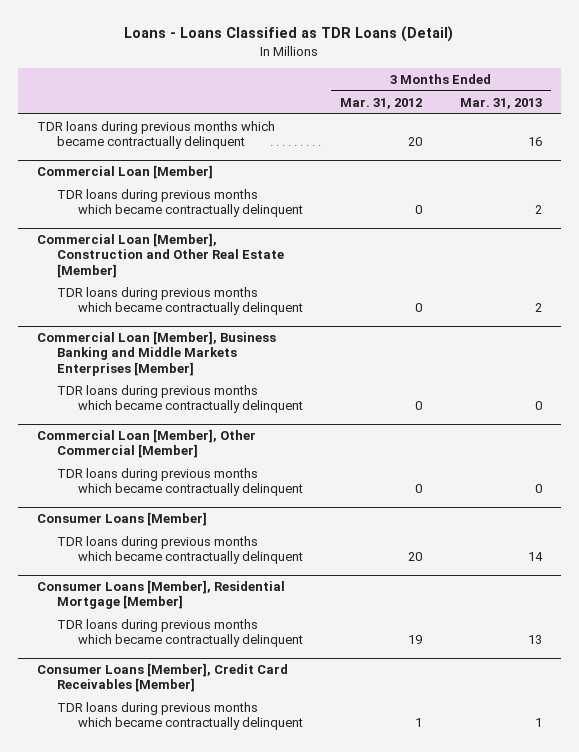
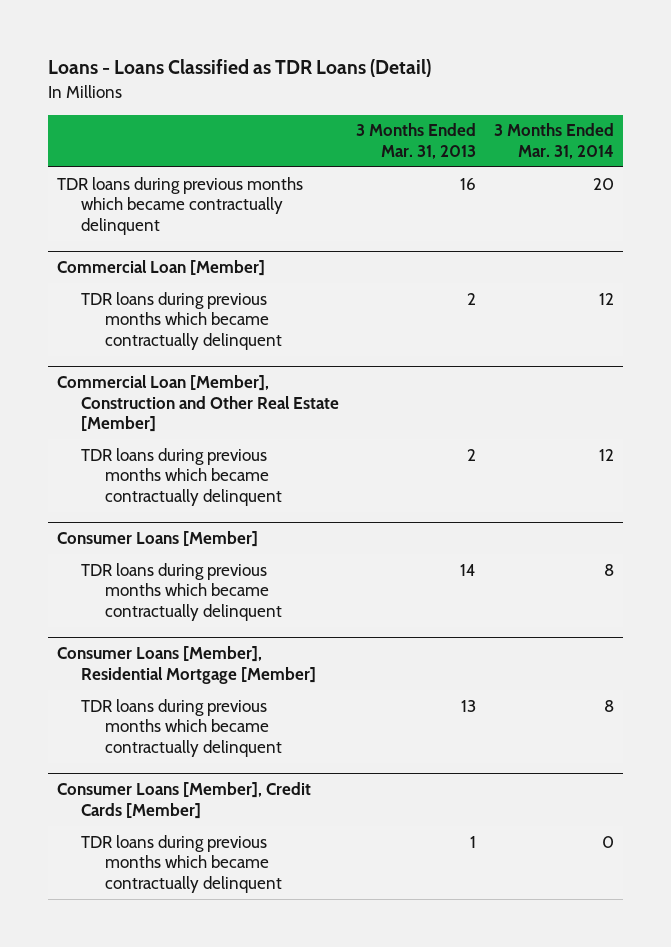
[340,97,423,109] Mar. 31, 2012 -> none
none -> [494,123,615,160] 3 Months Ended Mar. 31, 2014
[37,331,277,376] Commercial Loan [Member], Business Banking and Middle Markets Enterprises [Member] -> none
[57,384,303,413] TDR loans during previous months which became contractually delinquent -> none
[37,429,257,459] Commercial Loan [Member], Other Commercial [Member] -> none
[57,467,303,496] TDR loans during previous months which became contractually delinquent -> none
[37,663,289,693] Consumer Loans [Member], Credit Card Receivables [Member] -> [56,782,311,819] Consumer Loans [Member], Credit Cards [Member]

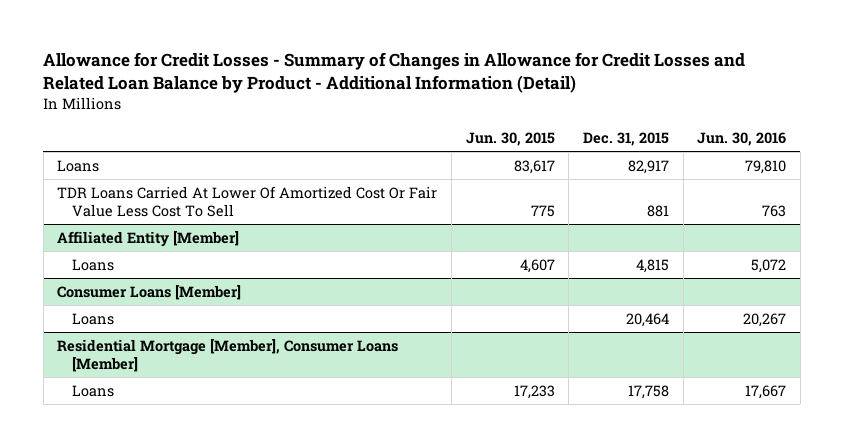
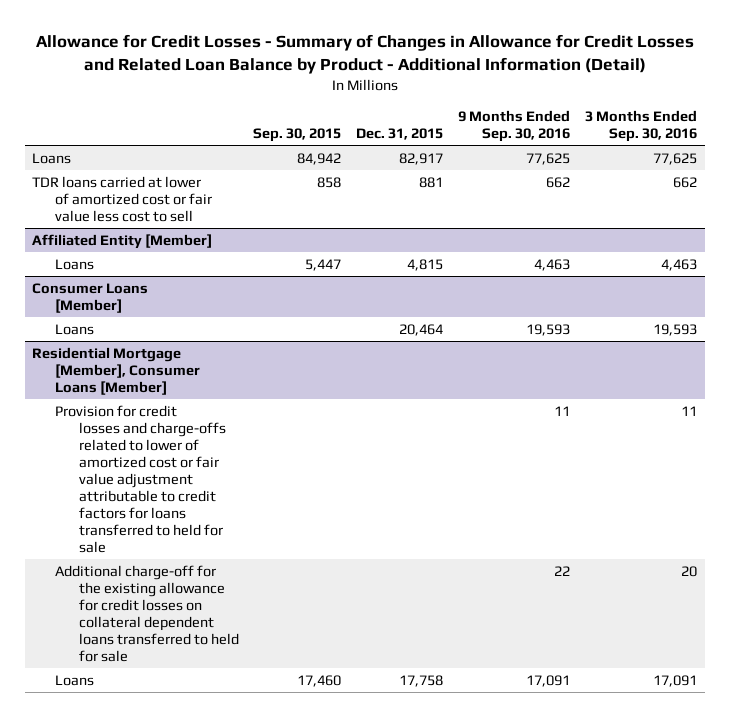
[465,131,555,146] Jun. 30, 2015 -> none
[697,131,787,146] Jun. 30, 2016 -> none
none -> [253,128,342,143] Sep. 30, 2015
none -> [458,109,571,143] 9 Months Ended Sep. 30, 2016
none -> [585,109,698,143] 3 Months Ended Sep. 30, 2016
[57,186,438,217] TDR Loans Carried At Lower Of Amortized Cost Or Fair Value Less Cost To Sell -> [32,175,213,222] TDR loans carried at lower of amortized cost or fair value less cost to sell
none -> [55,404,226,554] Provision for credit losses and charge-offs related to lower of amortized cost or fair value adjustment attributable to credit factors for loans transferred to held for sale
none -> [55,564,239,663] Additional charge-off for the existing allowance for credit losses on collateral dependent loans transferred to held for sale

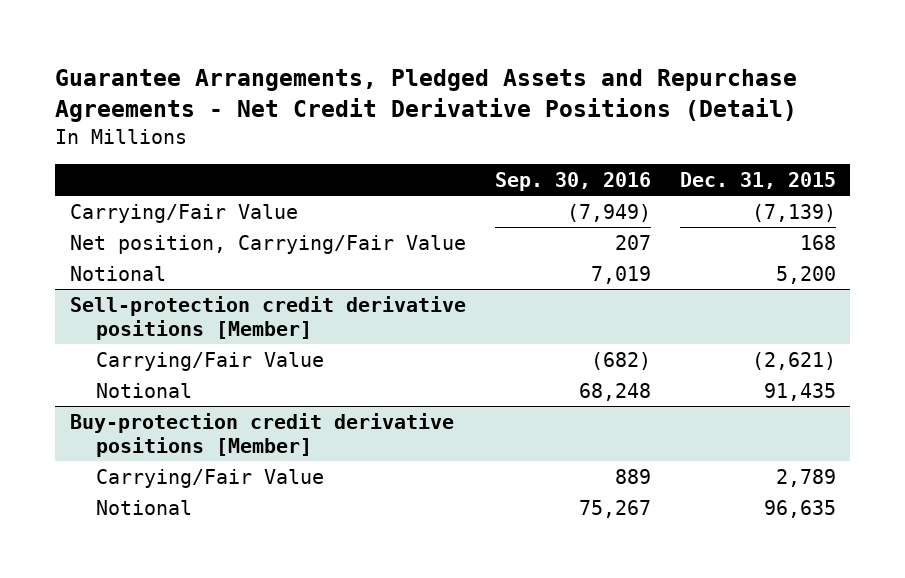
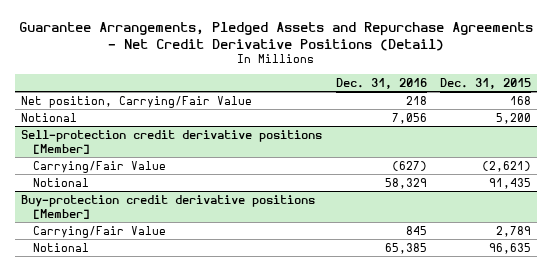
[494,171,651,191] Sep. 30, 2016 -> none
none -> [335,77,427,89] Dec. 31, 2016
[69,203,298,223] Carrying/Fair Value -> none

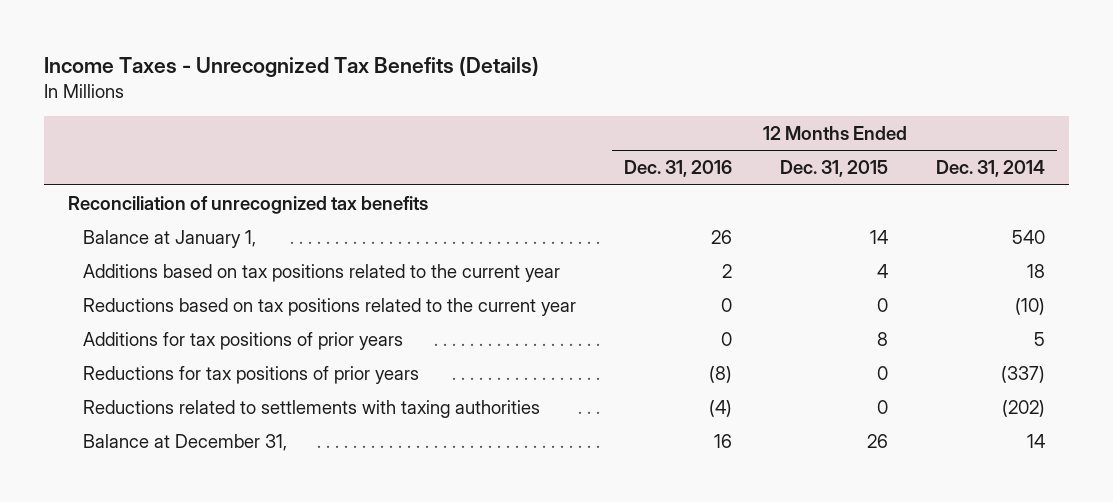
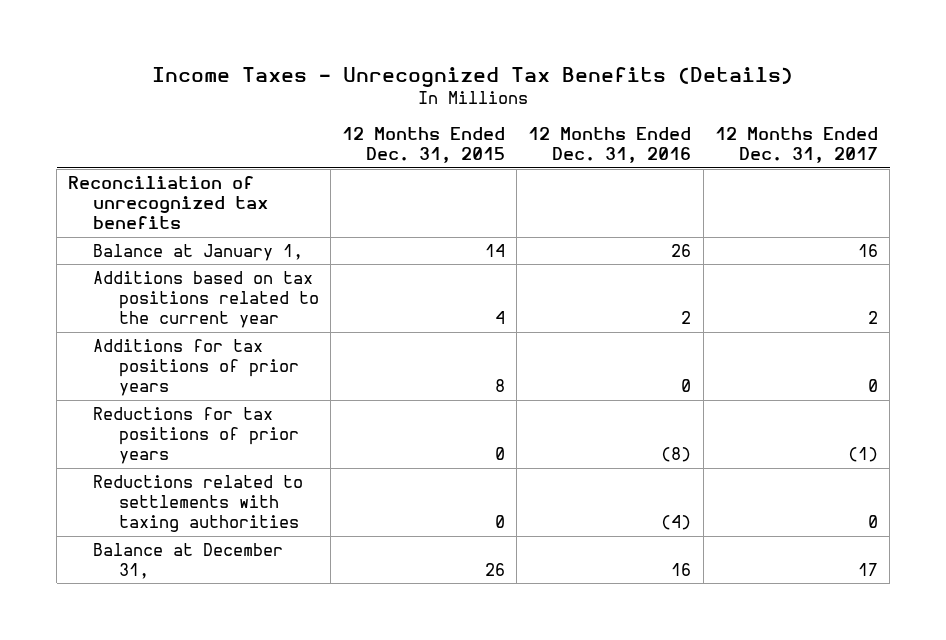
[935,160,1045,178] Dec. 31, 2014 -> none
none -> [714,127,878,164] 12 Months Ended Dec. 31, 2017
[83,297,577,316] Reductions based on tax positions related to the current year -> none

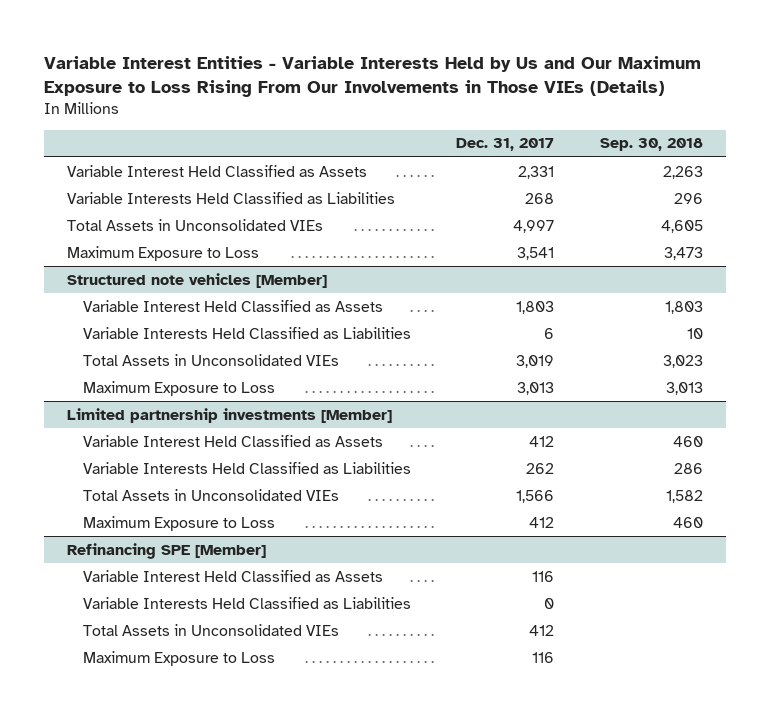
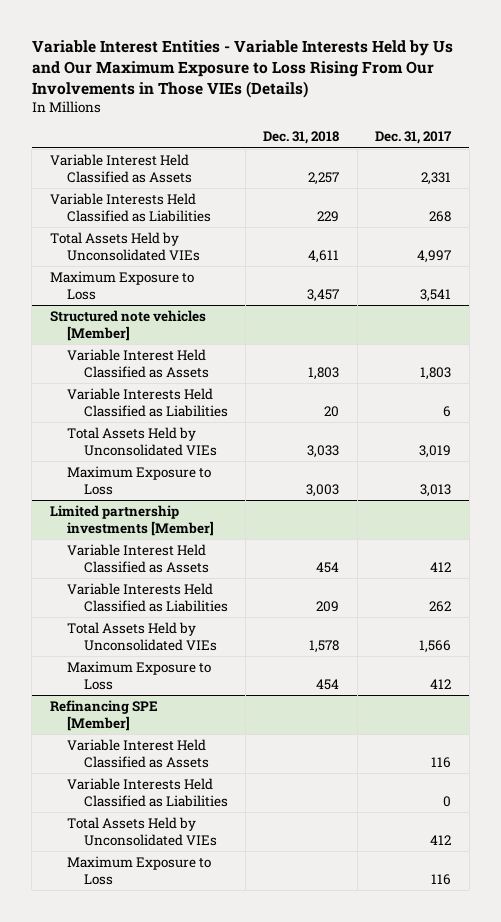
[600,138,704,152] Sep. 30, 2018 -> none
none -> [263,131,340,145] Dec. 31, 2018
[67,218,324,231] Total Assets in Unconsolidated VIEs -> [49,232,200,261] Total Assets Held by Unconsolidated VIEs
[82,353,339,366] Total Assets in Unconsolidated VIEs -> [66,427,217,456] Total Assets Held by Unconsolidated VIEs
[82,488,339,501] Total Assets in Unconsolidated VIEs -> [66,622,217,651] Total Assets Held by Unconsolidated VIEs
[82,623,339,636] Total Assets in Unconsolidated VIEs -> [66,817,217,846] Total Assets Held by Unconsolidated VIEs

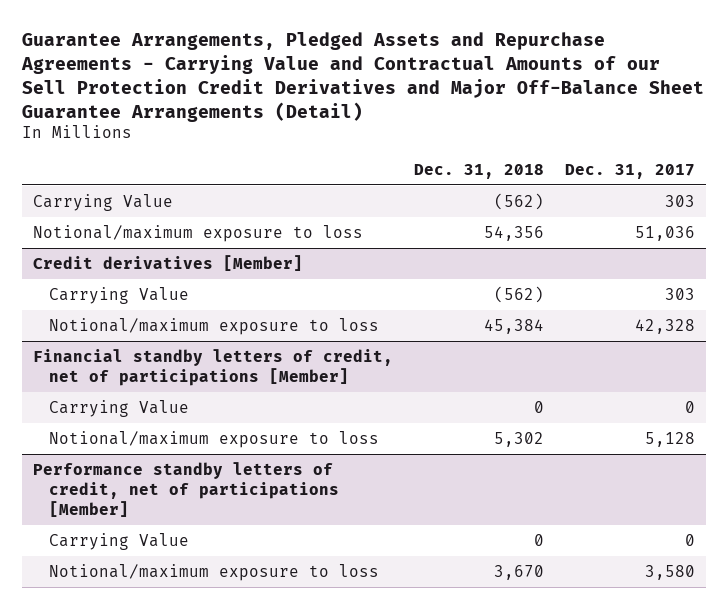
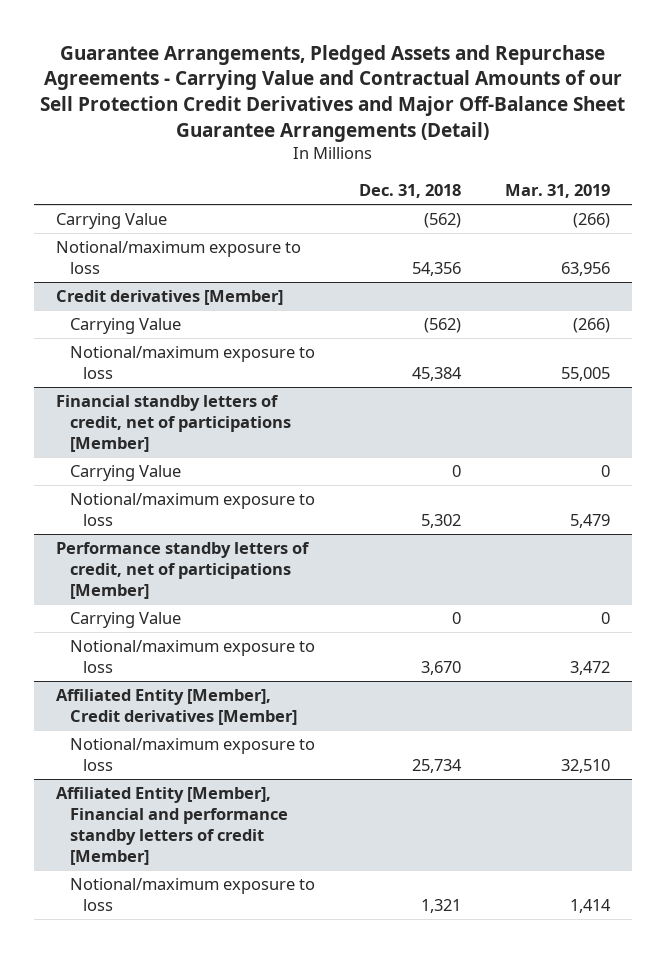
[565,163,696,179] Dec. 31, 2017 -> none
none -> [504,184,610,199] Mar. 31, 2019
none -> [55,689,297,725] Affiliated Entity [Member], Credit derivatives [Member]
none -> [69,738,315,771] Notional/maximum exposure to loss
none -> [55,787,288,865] Affiliated Entity [Member], Financial and performance standby letters of credit [Member]
none -> [69,878,315,911] Notional/maximum exposure to loss

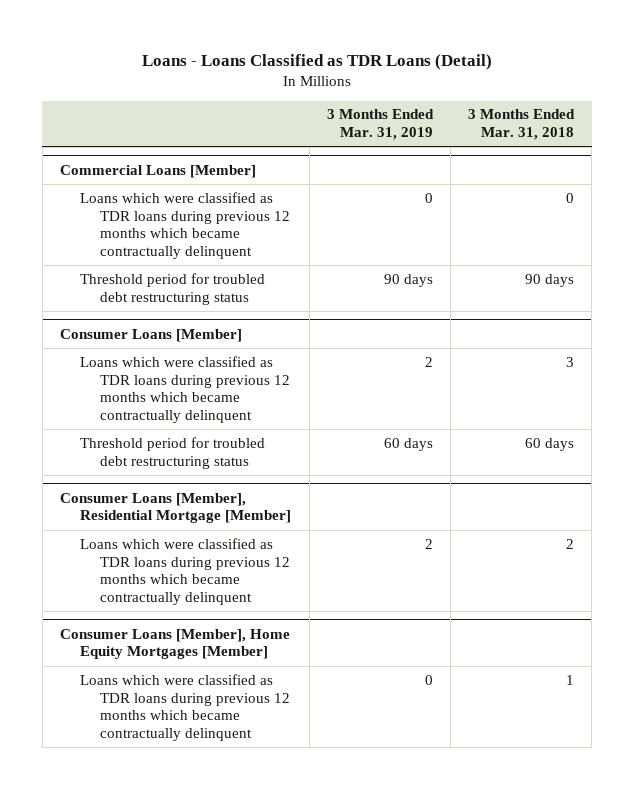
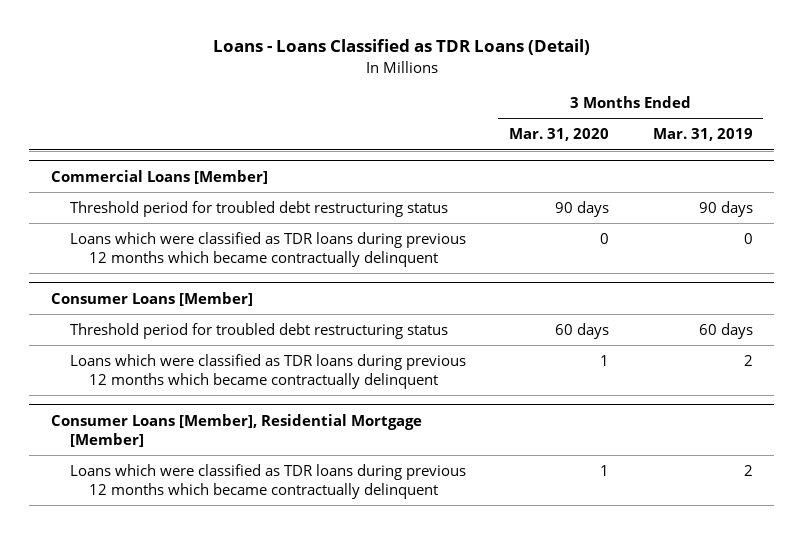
[468,109,576,141] 3 Months Ended Mar. 31, 2018 -> none
none -> [509,128,610,142] Mar. 31, 2020
[80,191,291,260] Loans which were classified as TDR loans during previous 12 months which became contractually delinquent -> [69,231,466,268] Loans which were classified as TDR loans during previous 12 months which became contractually delinquent
[80,355,291,424] Loans which were classified as TDR loans during previous 12 months which became contractually delinquent -> [69,353,466,390] Loans which were classified as TDR loans during previous 12 months which became contractually delinquent
[60,628,291,660] Consumer Loans [Member], Home Equity Mortgages [Member] -> none
[80,673,291,742] Loans which were classified as TDR loans during previous 12 months which became contractually delinquent -> none

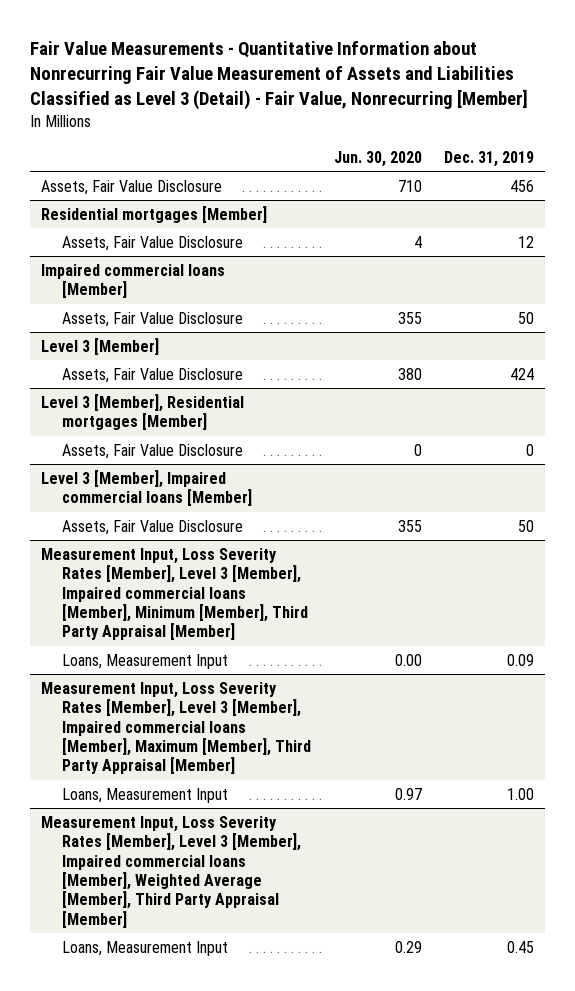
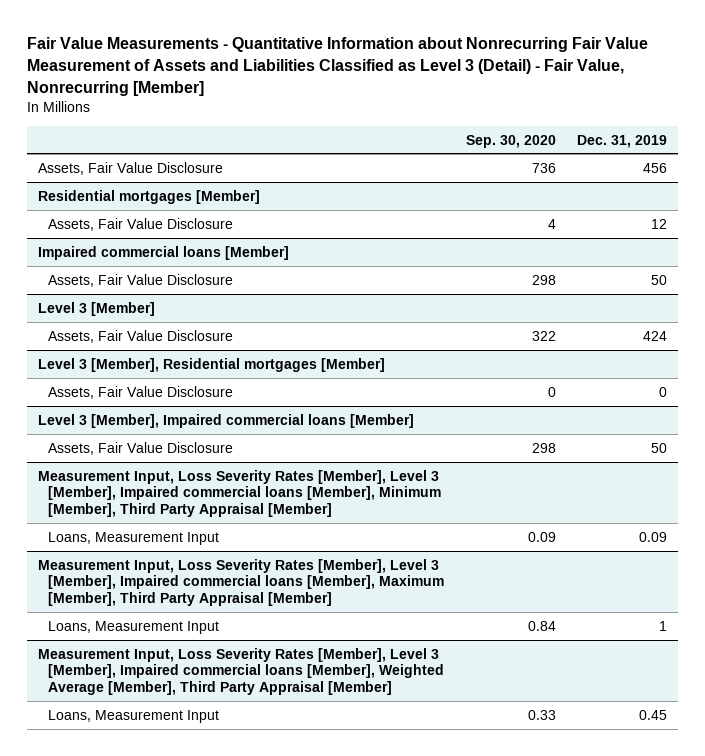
[333,150,422,167] Jun. 30, 2020 -> none
none -> [465,134,556,148] Sep. 30, 2020
[507,787,535,800] 1.00 -> [659,620,668,631] 1

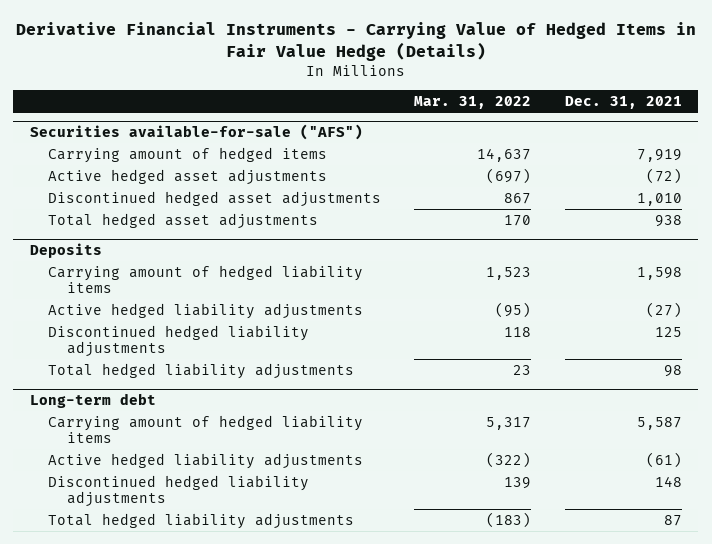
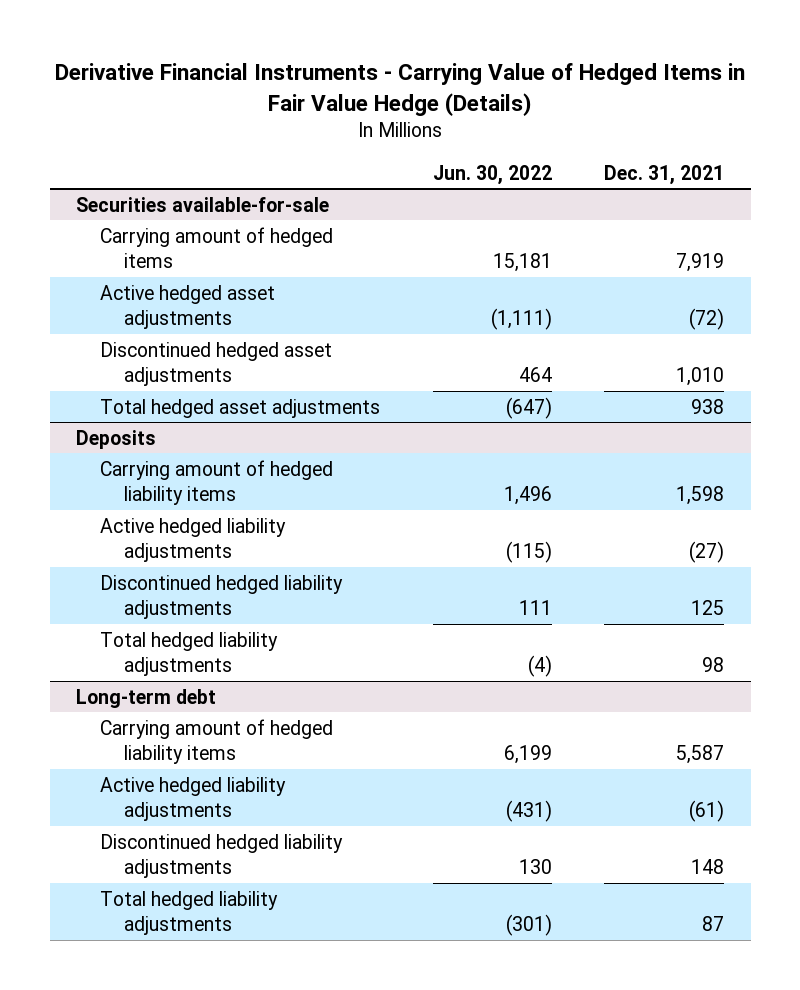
[414,96,532,110] Mar. 31, 2022 -> none
none -> [432,164,552,185] Jun. 30, 2022
[30,124,364,141] Securities available-for-sale ("AFS") -> [76,196,330,212] Securities available-for-sale

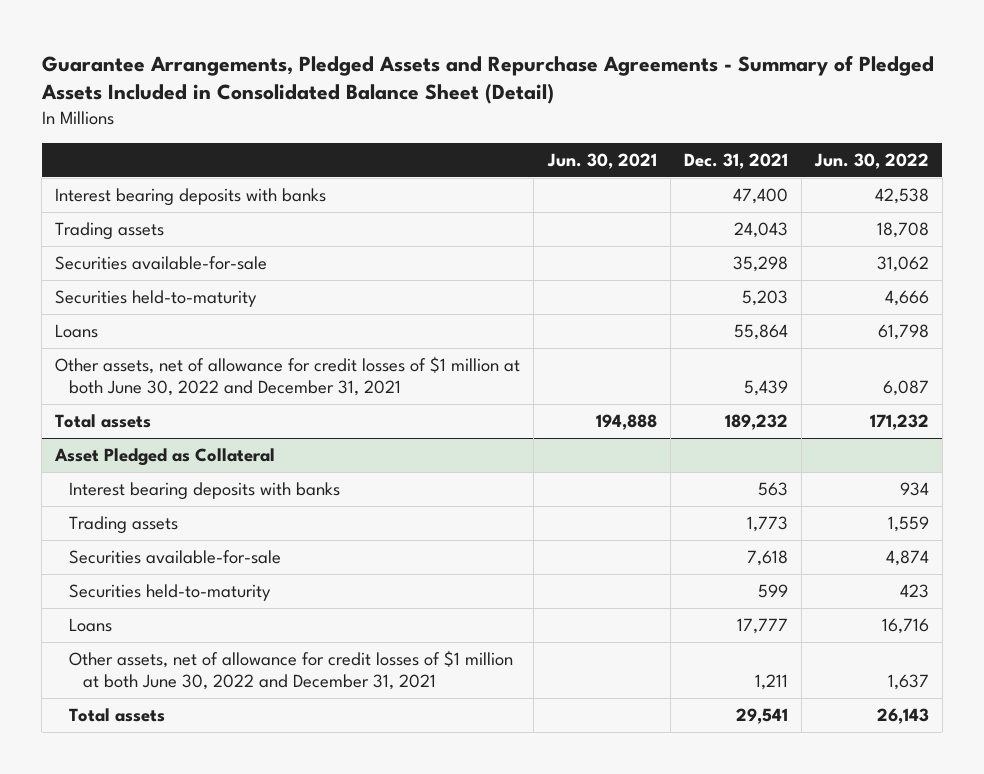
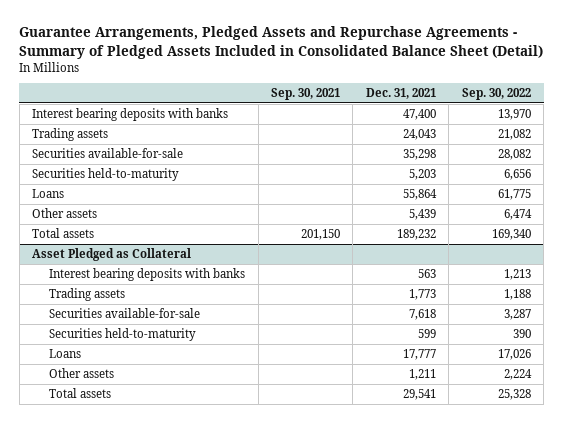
[546,152,657,169] Jun. 30, 2021 -> none
[813,152,929,169] Jun. 30, 2022 -> none
none -> [271,88,341,101] Sep. 30, 2021
none -> [461,88,531,101] Sep. 30, 2022
[55,356,521,396] Other assets, net of allowance for credit losses of $1 million at both June 30, 2022 and December 31, 2021 -> [32,208,98,219] Other assets
[69,650,514,690] Other assets, net of allowance for credit losses of $1 million at both June 30, 2022 and December 31, 2021 -> [49,368,115,379] Other assets

